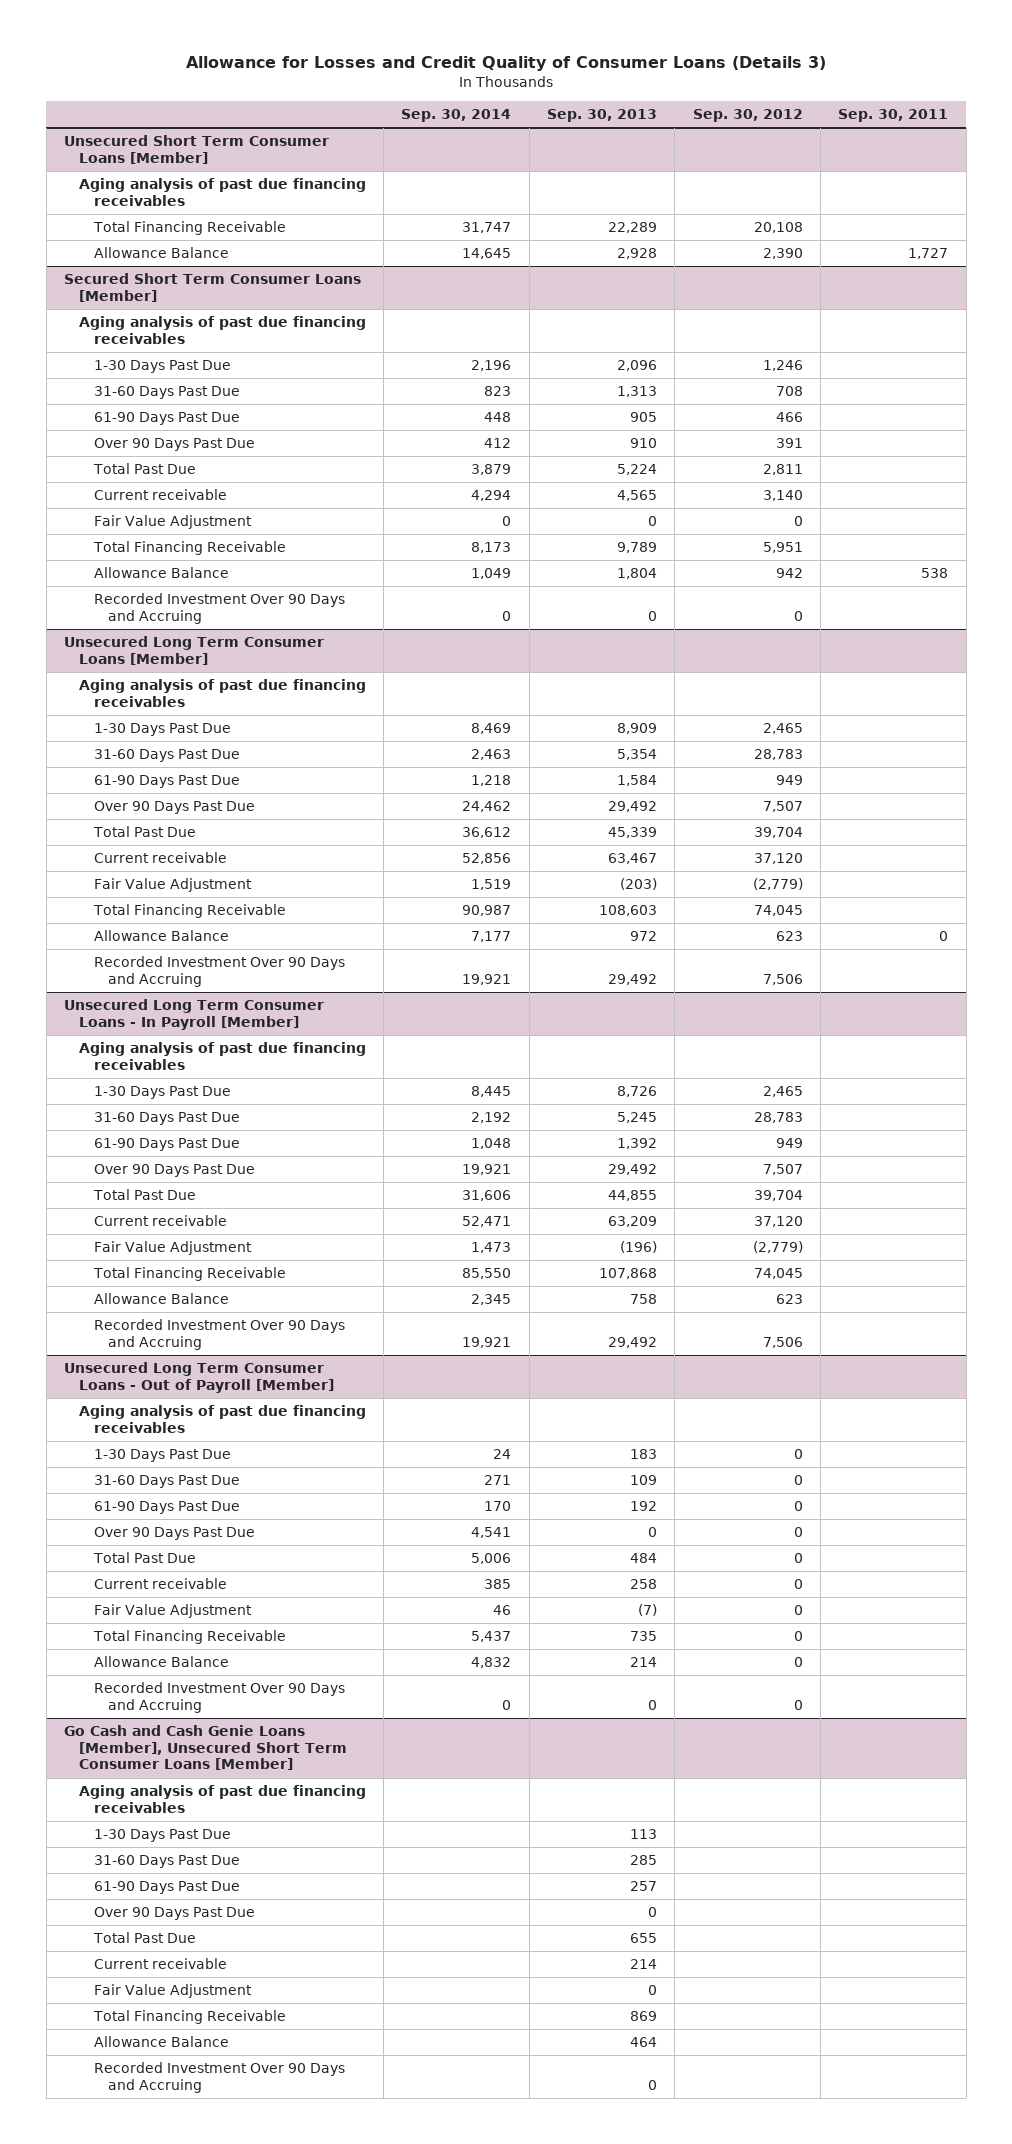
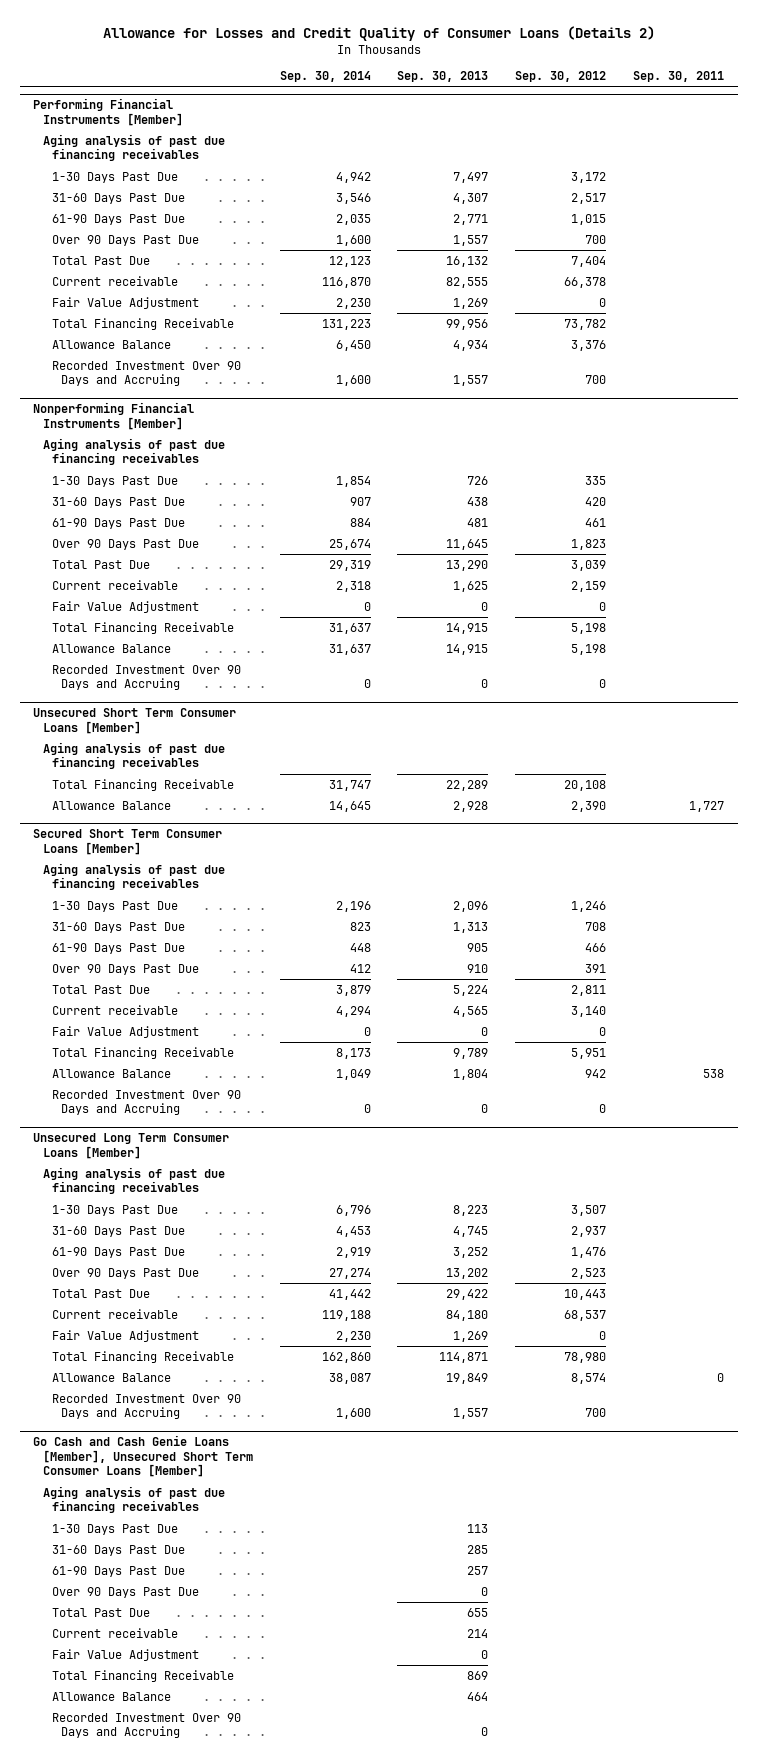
[186,55,827,71] Allowance for Losses and Credit Quality of Consumer Loans (Details 3) -> [102,25,655,41] Allowance for Losses and Credit Quality of Consumer Loans (Details 2)
none -> [33,98,183,126] Performing Financial Instruments [Member]
none -> [42,133,225,162] Aging analysis of past due financing receivables
none -> [51,171,178,183] 1-30 Days Past Due
none -> [51,192,185,204] 31-60 Days Past Due
none -> [51,213,185,225] 61-90 Days Past Due
none -> [51,234,199,246] Over 90 Days Past Due
none -> [51,255,150,265] Total Past Due
none -> [51,275,178,286] Current receivable
none -> [51,296,199,309] Fair Value Adjustment
none -> [51,317,234,330] Total Financing Receivable
none -> [51,339,171,349] Allowance Balance
none -> [51,360,241,387] Recorded Investment Over 90 Days and Accruing
none -> [33,402,195,430] Nonperforming Financial Instruments [Member]
none -> [42,437,225,466] Aging analysis of past due financing receivables
none -> [51,475,178,487] 1-30 Days Past Due
none -> [51,496,185,508] 31-60 Days Past Due
none -> [51,517,185,529] 61-90 Days Past Due
none -> [51,538,199,550] Over 90 Days Past Due
none -> [51,559,150,569] Total Past Due
none -> [51,579,178,590] Current receivable
none -> [51,600,199,613] Fair Value Adjustment
none -> [51,621,234,634] Total Financing Receivable
none -> [51,643,171,653] Allowance Balance
none -> [51,664,241,691] Recorded Investment Over 90 Days and Accruing
[63,999,324,1030] Unsecured Long Term Consumer Loans - In Payroll [Member] -> none
[78,1042,366,1070] Aging analysis of past due financing receivables -> none
[93,1086,231,1100] 1-30 Days Past Due -> none
[93,1112,240,1126] 31-60 Days Past Due -> none
[93,1138,240,1152] 61-90 Days Past Due -> none
[93,1164,255,1178] Over 90 Days Past Due -> none
[92,1189,196,1201] Total Past Due -> none
[93,1215,227,1227] Current receivable -> none
[93,1241,252,1256] Fair Value Adjustment -> none
[92,1267,286,1282] Total Financing Receivable -> none
[93,1293,229,1305] Allowance Balance -> none
[93,1319,345,1350] Recorded Investment Over 90 Days and Accruing -> none
[63,1362,334,1393] Unsecured Long Term Consumer Loans - Out of Payroll [Member] -> none
[78,1405,366,1433] Aging analysis of past due financing receivables -> none
[93,1449,231,1463] 1-30 Days Past Due -> none
[93,1475,240,1489] 31-60 Days Past Due -> none
[93,1501,240,1515] 61-90 Days Past Due -> none
[93,1527,255,1541] Over 90 Days Past Due -> none
[92,1552,196,1564] Total Past Due -> none
[93,1578,227,1590] Current receivable -> none
[93,1604,252,1619] Fair Value Adjustment -> none
[92,1630,286,1645] Total Financing Receivable -> none
[93,1656,229,1668] Allowance Balance -> none
[93,1682,345,1713] Recorded Investment Over 90 Days and Accruing -> none
[471,723,512,735] 8,469 -> [335,1204,371,1216] 6,796
[617,723,658,735] 8,909 -> [453,1204,489,1216] 8,223
[762,723,803,735] 2,465 -> [571,1204,607,1216] 3,507
[471,749,512,761] 2,463 -> [335,1225,371,1237] 4,453
[617,749,658,761] 5,354 -> [453,1225,489,1237] 4,745
[753,749,803,761] 28,783 -> [571,1225,607,1237] 2,937
[471,775,512,787] 1,218 -> [335,1246,371,1258] 2,919
[617,775,658,787] 1,584 -> [453,1246,489,1258] 3,252
[775,775,803,786] 949 -> [571,1246,607,1258] 1,476
[462,801,512,813] 24,462 -> [328,1267,371,1279] 27,274
[608,801,658,813] 29,492 -> [446,1267,489,1279] 13,202
[762,801,803,813] 7,507 -> [571,1267,607,1279] 2,523
[462,827,512,839] 36,612 -> [328,1288,371,1300] 41,442
[608,827,658,839] 45,339 -> [446,1288,489,1300] 29,422
[753,827,803,839] 39,704 -> [564,1288,607,1300] 10,443
[462,853,512,865] 52,856 -> [321,1309,371,1321] 119,188
[608,853,658,865] 63,467 -> [446,1309,489,1321] 84,180
[753,853,803,865] 37,120 -> [564,1309,607,1321] 68,537
[471,879,512,891] 1,519 -> [335,1330,371,1342] 2,230
[620,878,658,891] (203) -> [453,1330,489,1342] 1,269
[752,878,803,891] (2,779) -> [599,1330,607,1340] 0
[462,905,512,917] 90,987 -> [321,1351,371,1363] 162,860
[599,905,658,917] 108,603 -> [439,1351,489,1363] 114,871
[753,905,803,917] 74,045 -> [564,1351,607,1363] 78,980
[471,931,512,943] 7,177 -> [328,1372,371,1384] 38,087
[630,931,658,942] 972 -> [446,1372,489,1384] 19,849
[775,931,803,942] 623 -> [571,1372,607,1384] 8,574
[462,973,512,985] 19,921 -> [335,1408,371,1420] 1,600
[608,973,658,985] 29,492 -> [453,1408,489,1420] 1,557
[762,973,803,985] 7,506 -> [585,1408,607,1418] 700

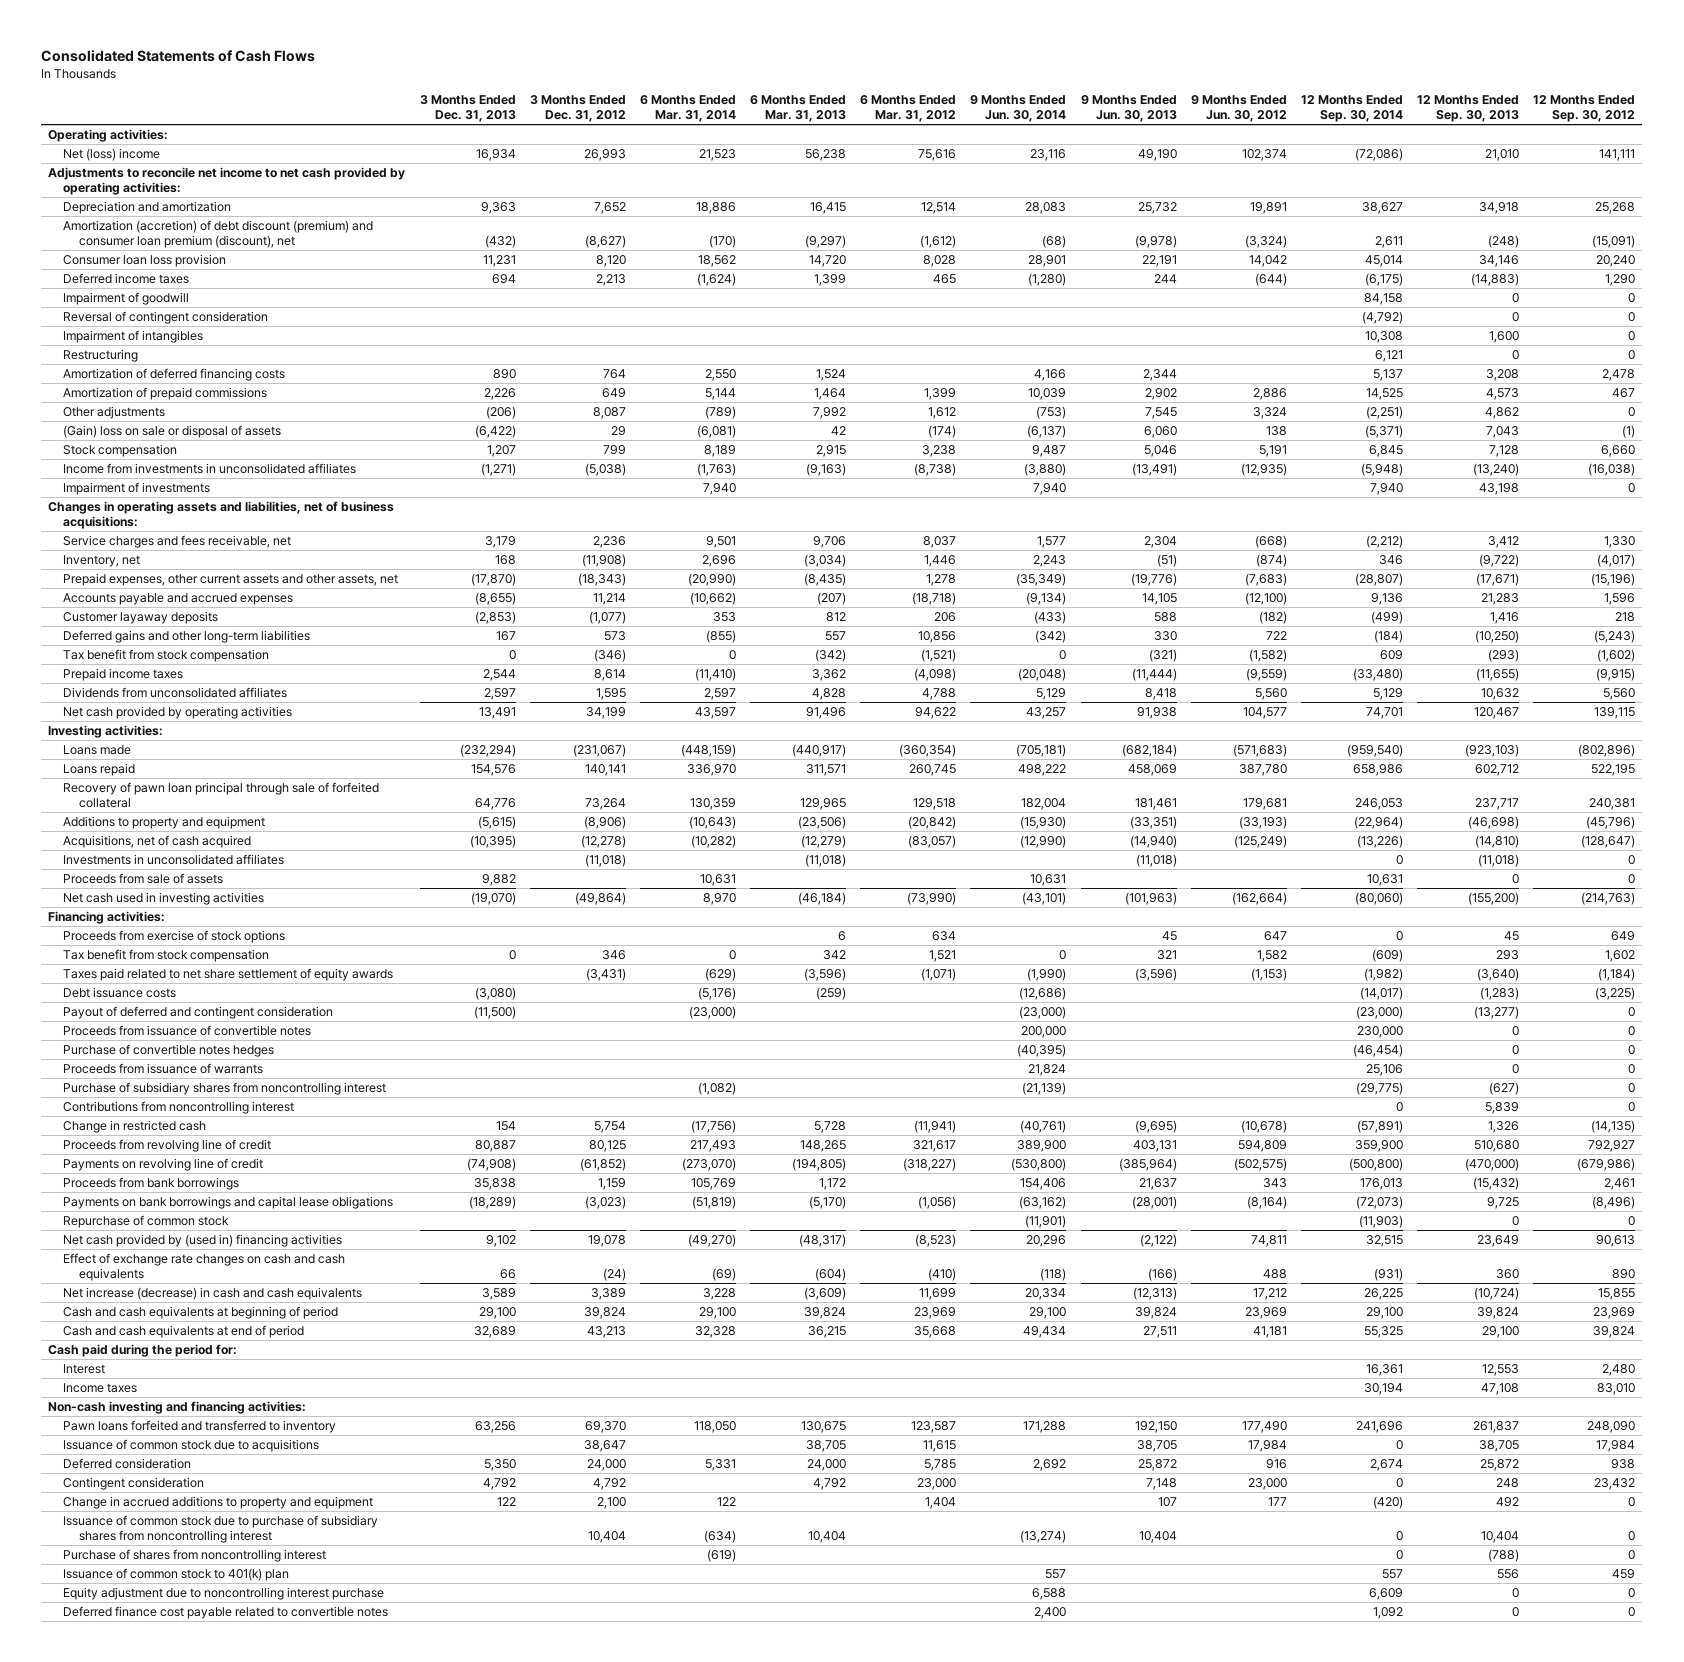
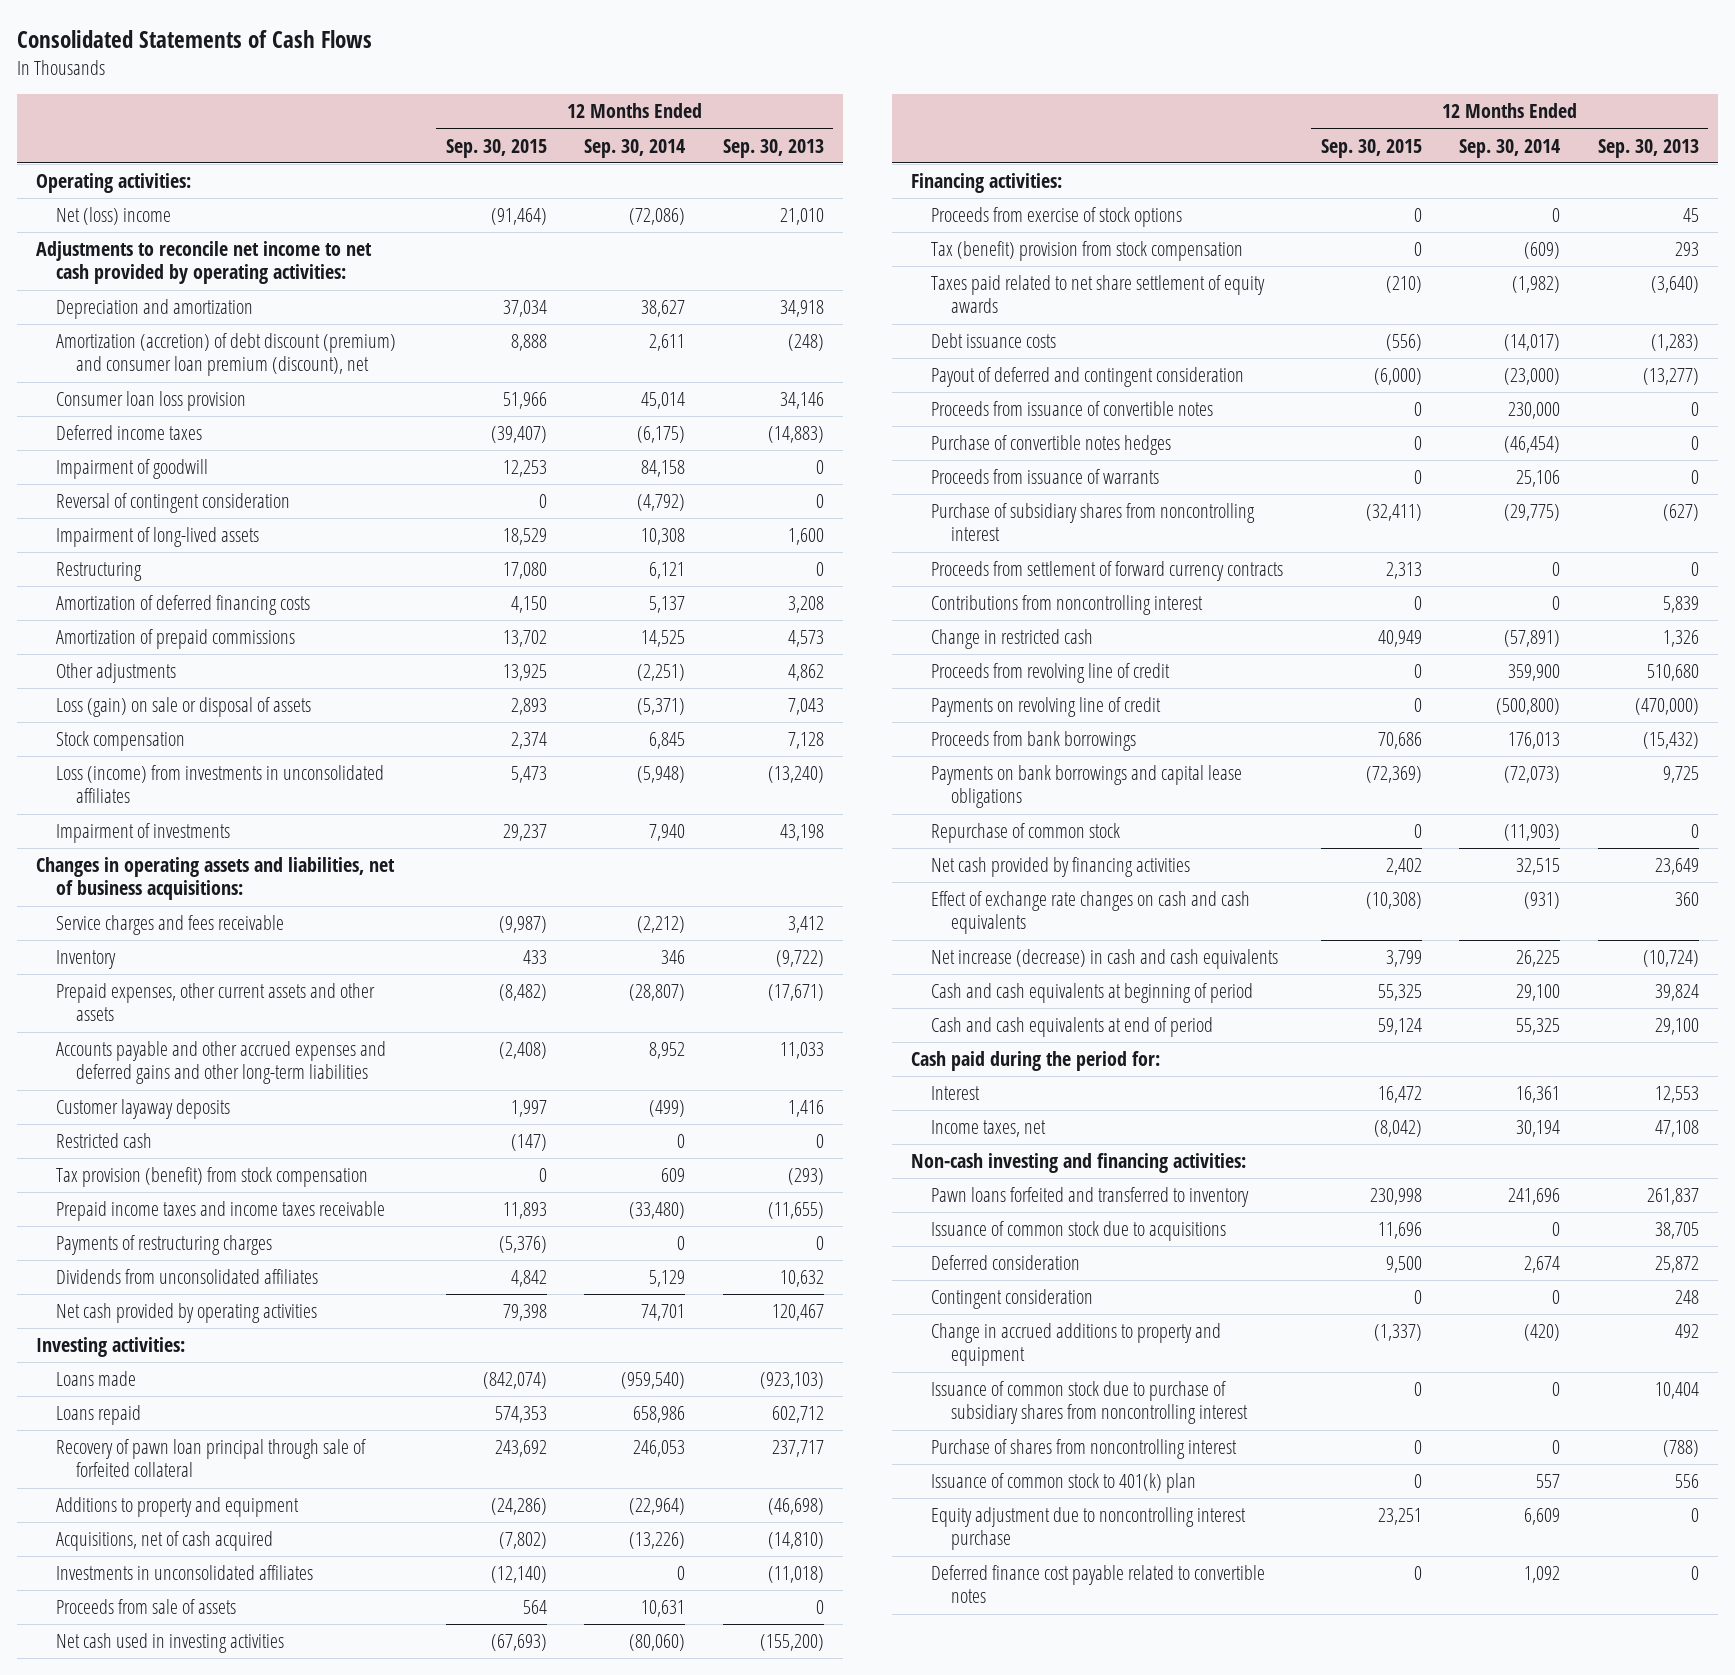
[419,95,516,123] 3 Months Ended Dec. 31, 2013 -> none
[529,95,626,123] 3 Months Ended Dec. 31, 2012 -> none
[639,95,736,123] 6 Months Ended Mar. 31, 2014 -> none
[750,95,847,123] 6 Months Ended Mar. 31, 2013 -> none
[860,95,957,123] 6 Months Ended Mar. 31, 2012 -> none
[970,95,1067,123] 9 Months Ended Jun. 30, 2014 -> none
[1080,95,1177,123] 9 Months Ended Jun. 30, 2013 -> none
[1190,95,1287,123] 9 Months Ended Jun. 30, 2012 -> none
[1533,95,1636,123] 12 Months Ended Sep. 30, 2012 -> none
none -> [445,138,547,158] Sep. 30, 2015
[63,330,204,344] Impairment of intangibles -> [55,527,259,548] Impairment of long-lived assets
[63,425,282,439] (Gain) loss on sale or disposal of assets -> [55,697,311,718] Loss (gain) on sale or disposal of assets
[63,463,357,475] Income from investments in unconsolidated affiliates -> [55,765,384,804] Loss (income) from investments in unconsolidated affiliates
[63,593,294,606] Accounts payable and accrued expenses -> none
[63,535,292,549] Service charges and fees receivable, net -> [55,915,284,936] Service charges and fees receivable
[63,555,141,568] Inventory, net -> [55,950,116,970] Inventory
[63,573,399,587] Prepaid expenses, other current assets and other assets, net -> [55,983,375,1022] Prepaid expenses, other current assets and other assets
none -> [55,1041,386,1085] Accounts payable and other accrued expenses and deferred gains and other long-term liabilities
[63,630,311,644] Deferred gains and other long-term liabilities -> none
none -> [55,1133,152,1149] Restricted cash
[63,649,270,663] Tax benefit from stock compensation -> [55,1167,368,1188] Tax provision (benefit) from stock compensation
[63,668,184,682] Prepaid income taxes -> [55,1201,385,1222] Prepaid income taxes and income taxes receivable
none -> [55,1235,272,1256] Payments of restructuring charges
[63,949,270,963] Tax benefit from stock compensation -> [930,241,1243,262] Tax (benefit) provision from stock compensation
none -> [930,561,1283,582] Proceeds from settlement of forward currency contracts
[63,1234,343,1248] Net cash provided by (used in) financing activities -> [930,857,1190,878] Net cash provided by financing activities
[63,1383,138,1394] Income taxes -> [930,1120,1046,1138] Income taxes, net

